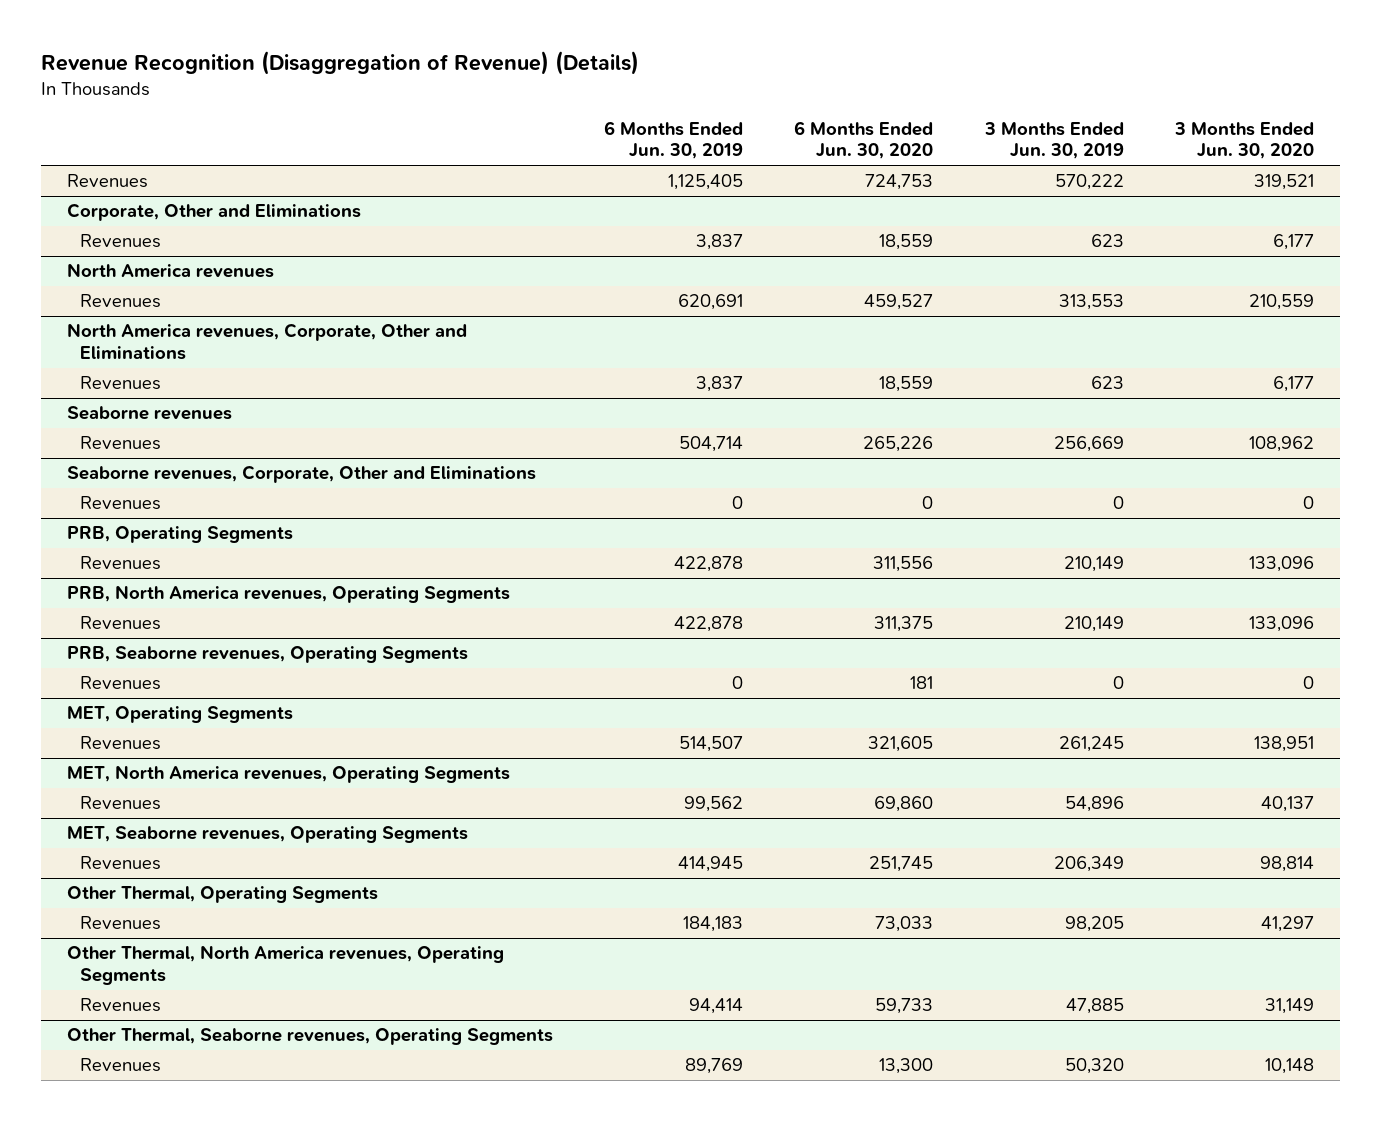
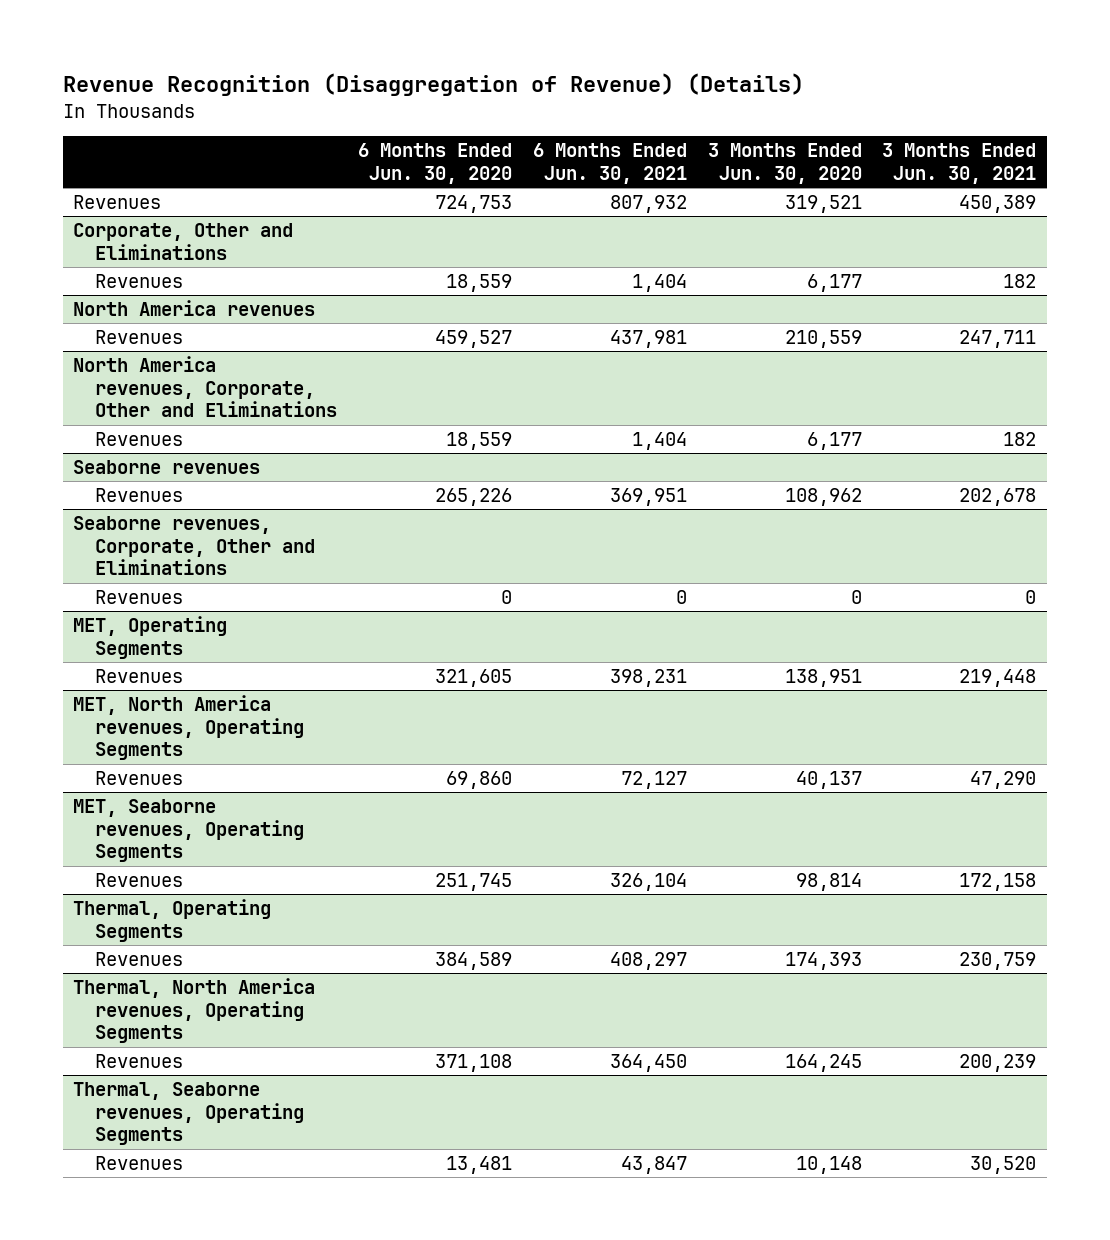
[604,120,744,160] 6 Months Ended Jun. 30, 2019 -> none
[983,121,1124,160] 3 Months Ended Jun. 30, 2019 -> none
none -> [532,143,687,185] 6 Months Ended Jun. 30, 2021
none -> [882,143,1037,185] 3 Months Ended Jun. 30, 2021
[67,526,294,544] PRB, Operating Segments -> none
[80,556,162,571] Revenues -> none
[67,585,511,604] PRB, North America revenues, Operating Segments -> none
[80,616,162,631] Revenues -> none
[67,646,469,664] PRB, Seaborne revenues, Operating Segments -> none
[80,676,162,691] Revenues -> none
[67,886,379,904] Other Thermal, Operating Segments -> [73,898,272,942] Thermal, Operating Segments
[875,916,934,933] 73,033 -> [434,951,512,970] 384,589
[1260,916,1314,933] 41,297 -> [784,951,862,970] 174,393
[67,945,505,985] Other Thermal, North America revenues, Operating Segments -> [73,977,316,1044] Thermal, North America revenues, Operating Segments
[875,998,934,1015] 59,733 -> [434,1053,512,1072] 371,108
[1264,998,1314,1015] 31,149 -> [784,1053,862,1072] 164,245
[67,1028,554,1046] Other Thermal, Seaborne revenues, Operating Segments -> [73,1081,305,1146] Thermal, Seaborne revenues, Operating Segments
[879,1058,934,1075] 13,300 -> [445,1155,512,1174] 13,481

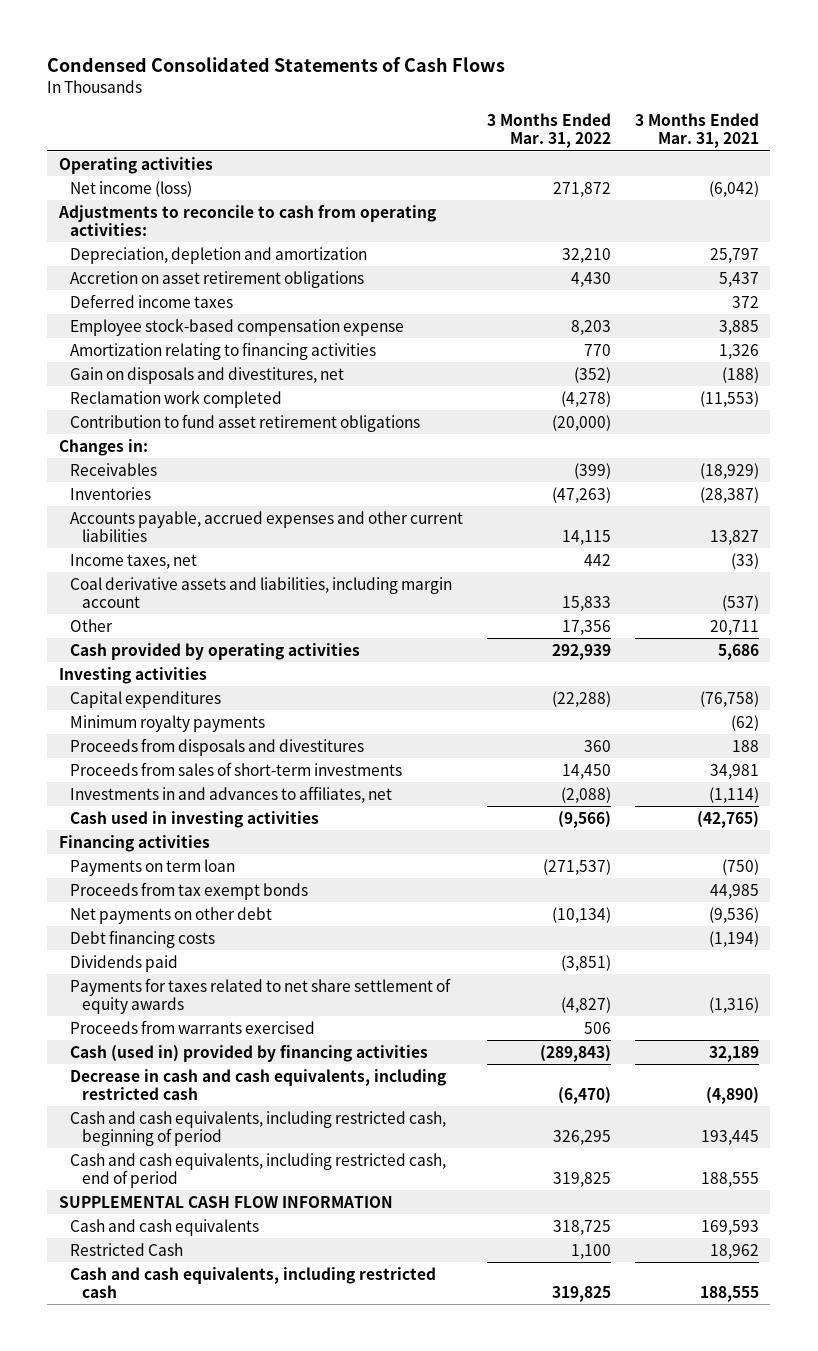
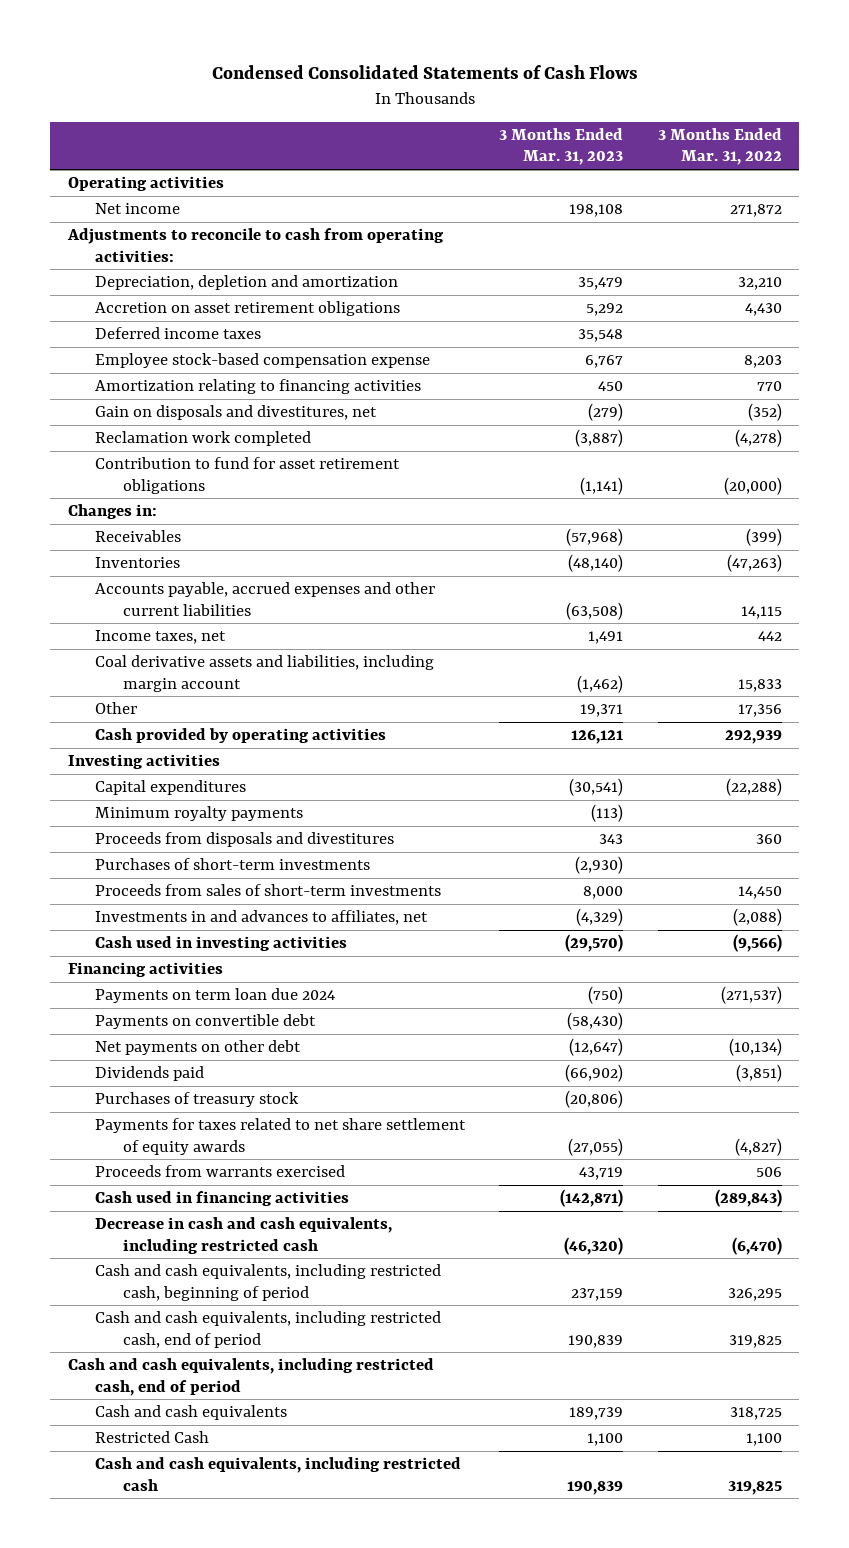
[634,113,759,149] 3 Months Ended Mar. 31, 2021 -> none
none -> [499,128,624,166] 3 Months Ended Mar. 31, 2023
[70,180,193,197] Net income (loss) -> [95,203,181,215] Net income
[70,413,421,432] Contribution to fund asset retirement obligations -> [95,457,401,494] Contribution to fund for asset retirement obligations
none -> [95,858,371,871] Purchases of short-term investments
[70,881,309,900] Proceeds from tax exempt bonds -> none
[70,858,236,876] Payments on term loan -> [95,988,336,1004] Payments on term loan due 2024
none -> [95,1014,317,1030] Payments on convertible debt
[70,929,216,948] Debt financing costs -> none
none -> [95,1092,300,1108] Purchases of treasury stock
[70,1044,429,1062] Cash (used in) provided by financing activities -> [95,1191,350,1207] Cash used in financing activities
[59,1195,394,1208] SUPPLEMENTAL CASH FLOW INFORMATION -> none
none -> [67,1358,434,1396] Cash and cash equivalents, including restricted cash, end of period

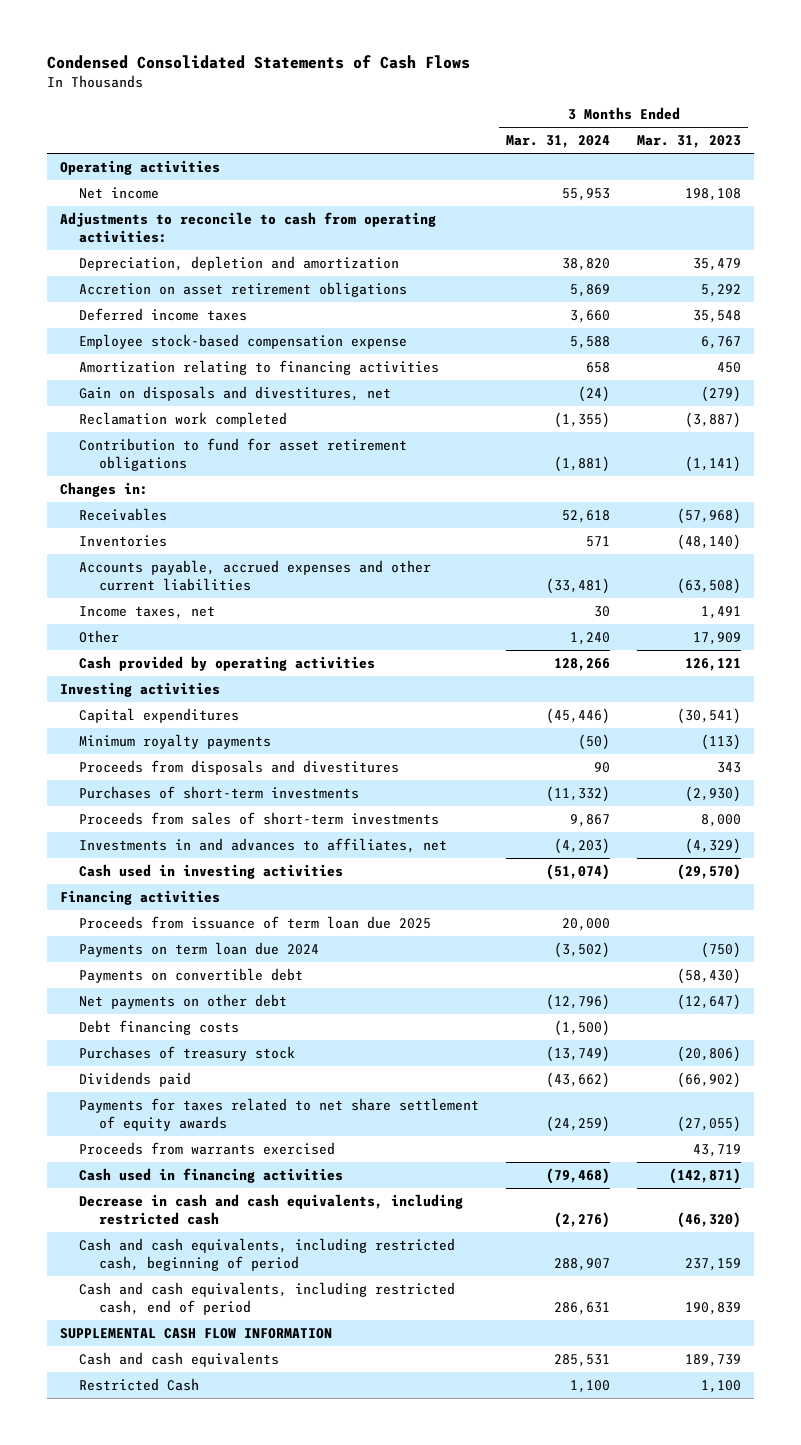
[657,128,782,166] 3 Months Ended Mar. 31, 2022 -> none
none -> [506,135,611,149] Mar. 31, 2024
[95,655,435,692] Coal derivative assets and liabilities, including margin account -> none
[580,704,624,718] 19,371 -> [692,631,741,645] 17,909
none -> [79,915,432,929] Proceeds from issuance of term loan due 2025
none -> [79,1019,240,1035] Debt financing costs
[95,1066,205,1082] Dividends paid -> [79,1071,192,1087] Dividends paid
[67,1358,434,1396] Cash and cash equivalents, including restricted cash, end of period -> none
none -> [60,1327,333,1339] SUPPLEMENTAL CASH FLOW INFORMATION
[95,1457,462,1491] Cash and cash equivalents, including restricted cash -> none

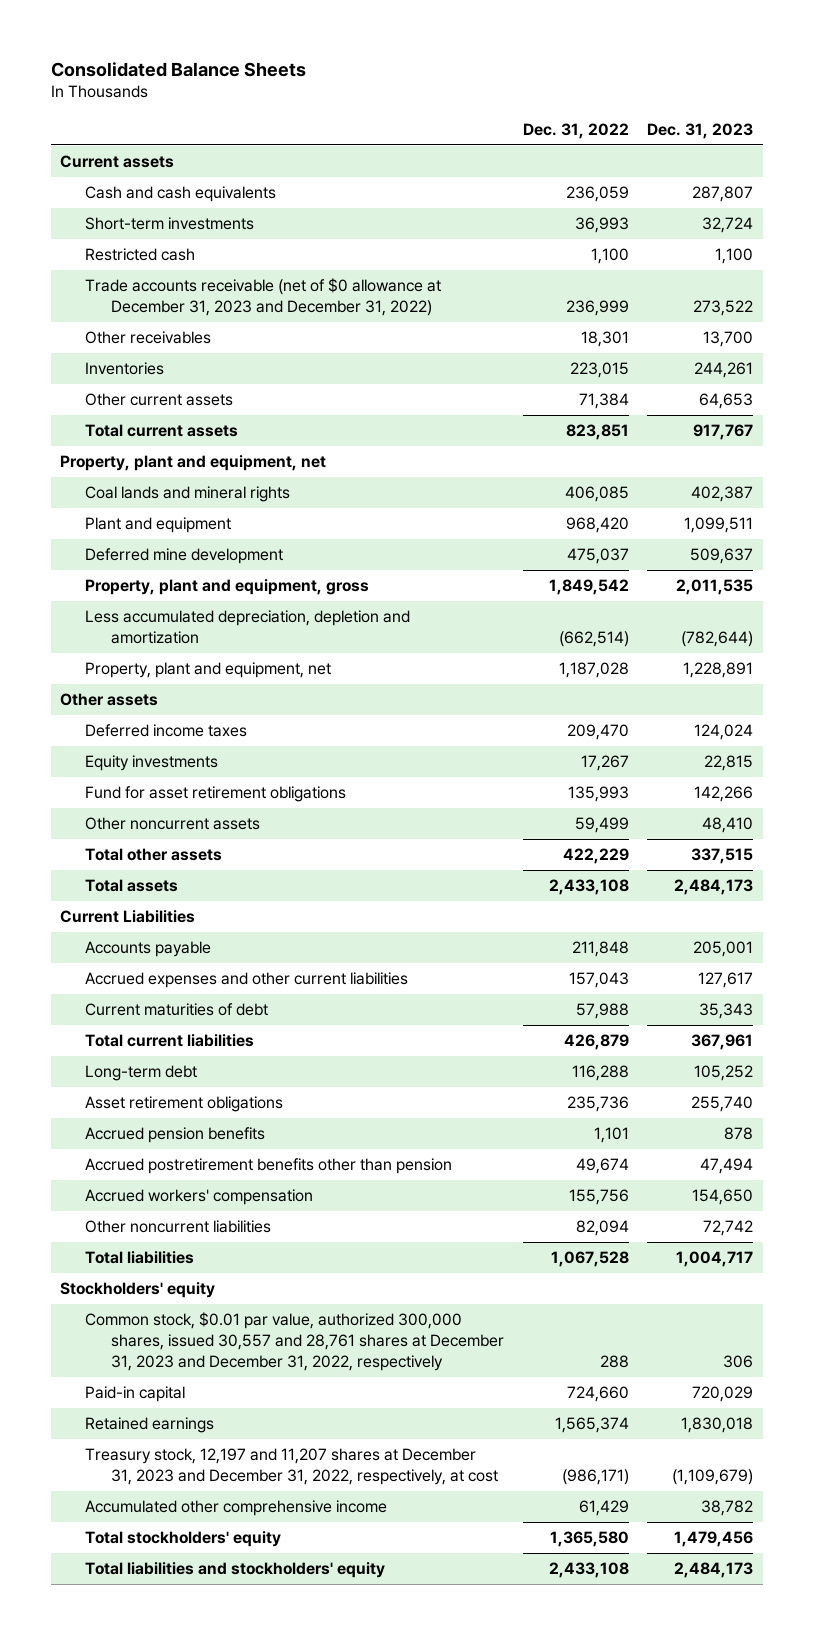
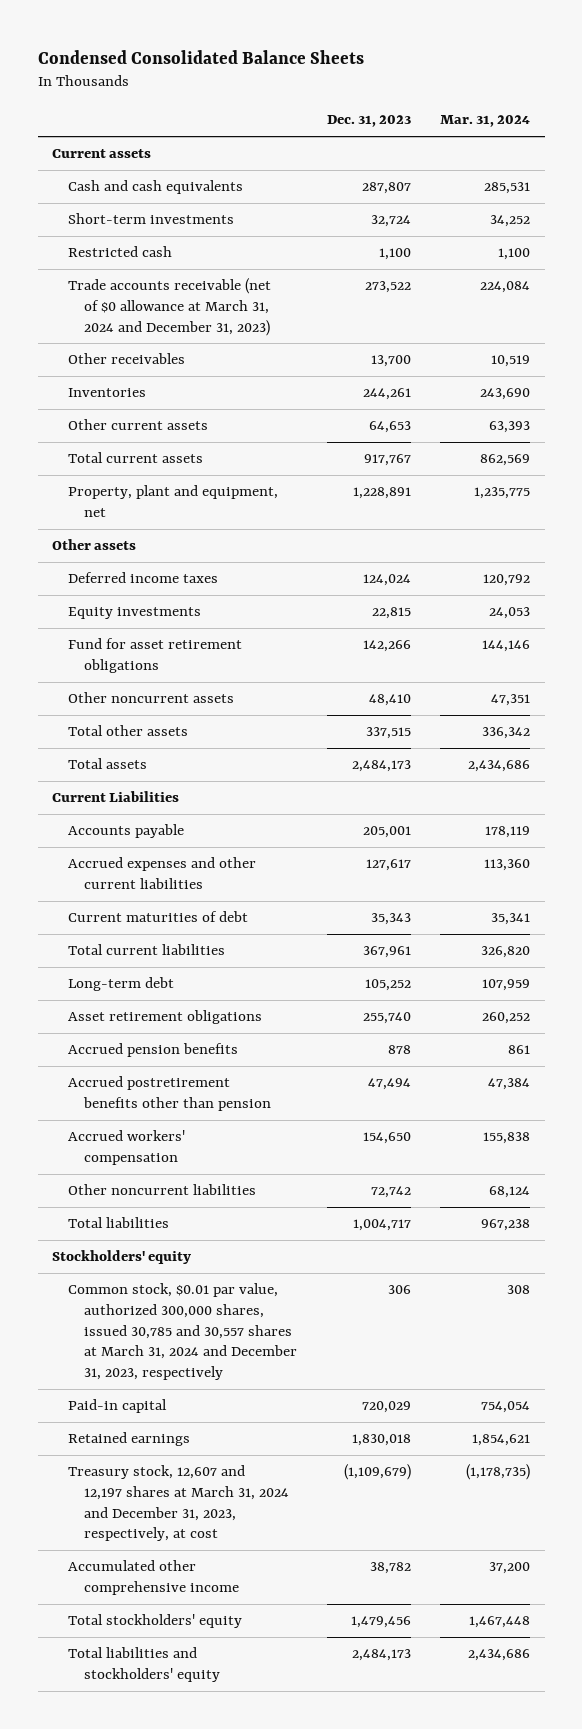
[50,61,306,77] Consolidated Balance Sheets -> [37,49,364,64] Condensed Consolidated Balance Sheets
[522,122,629,139] Dec. 31, 2022 -> none
none -> [440,115,531,128] Mar. 31, 2024
[85,278,442,317] Trade accounts receivable (net of $0 allowance at December 31, 2023 and December 31, 2022) -> [68,278,272,336] Trade accounts receivable (net of $0 allowance at March 31, 2024 and December 31, 2023)
[59,455,326,472] Property, plant and equipment, net -> none
[85,486,291,503] Coal lands and mineral rights -> none
[85,517,232,534] Plant and equipment -> none
[85,548,284,565] Deferred mine development -> none
[85,579,370,596] Property, plant and equipment, gross -> none
[85,610,411,645] Less accumulated depreciation, depletion and amortization -> none
[85,1312,504,1371] Common stock, $0.01 par value, authorized 300,000 shares, issued 30,557 and 28,761 shares at December 31, 2023 and December 31, 2022, respectively -> [68,1283,298,1381] Common stock, $0.01 par value, authorized 300,000 shares, issued 30,785 and 30,557 shares at March 31, 2024 and December 31, 2023, respectively
[85,1448,498,1486] Treasury stock, 12,197 and 11,207 shares at December 31, 2023 and December 31, 2022, respectively, at cost -> [68,1465,290,1542] Treasury stock, 12,607 and 12,197 shares at March 31, 2024 and December 31, 2023, respectively, at cost

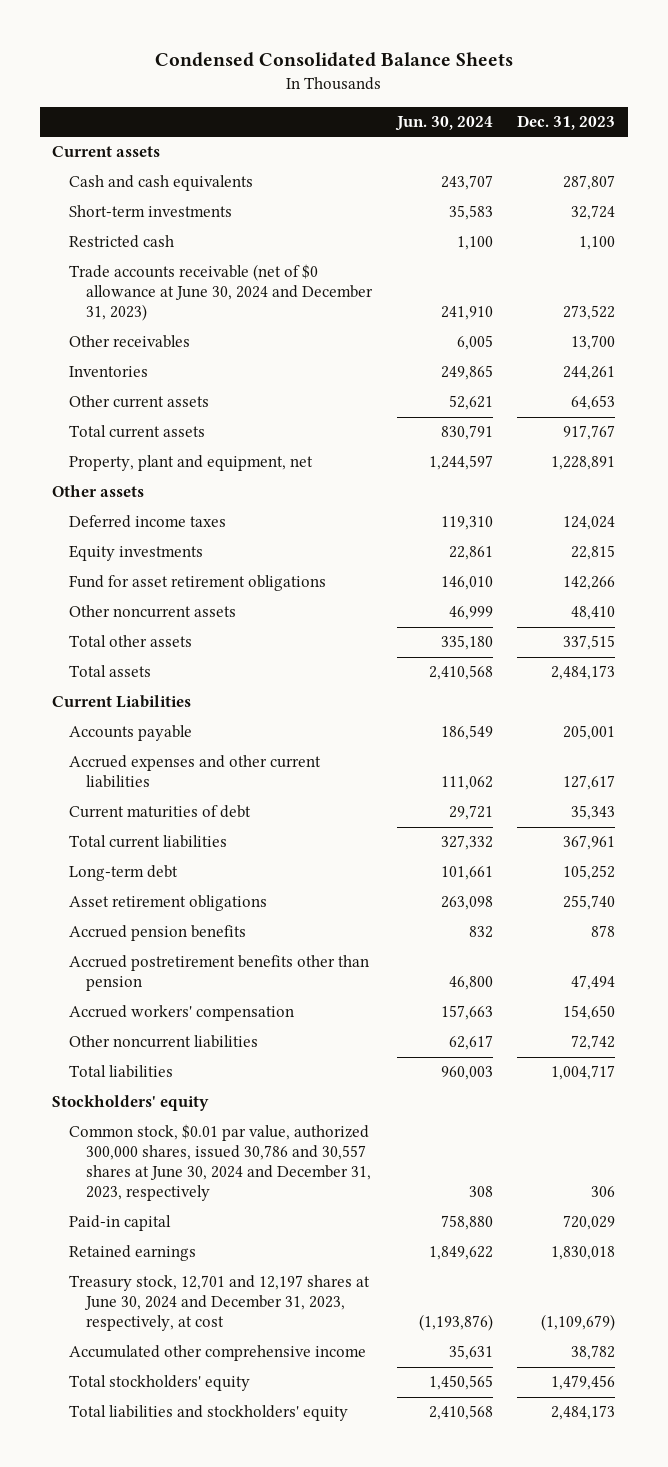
[440,115,531,128] Mar. 31, 2024 -> none
none -> [394,115,493,131] Jun. 30, 2024
[68,278,272,336] Trade accounts receivable (net of $0 allowance at March 31, 2024 and December 31, 2023) -> [68,264,373,322] Trade accounts receivable (net of $0 allowance at June 30, 2024 and December 31, 2023)
[68,1283,298,1381] Common stock, $0.01 par value, authorized 300,000 shares, issued 30,785 and 30,557 shares at March 31, 2024 and December 31, 2023, respectively -> [68,1124,371,1202] Common stock, $0.01 par value, authorized 300,000 shares, issued 30,786 and 30,557 shares at June 30, 2024 and December 31, 2023, respectively
[68,1465,290,1542] Treasury stock, 12,607 and 12,197 shares at March 31, 2024 and December 31, 2023, respectively, at cost -> [68,1275,370,1332] Treasury stock, 12,701 and 12,197 shares at June 30, 2024 and December 31, 2023, respectively, at cost

